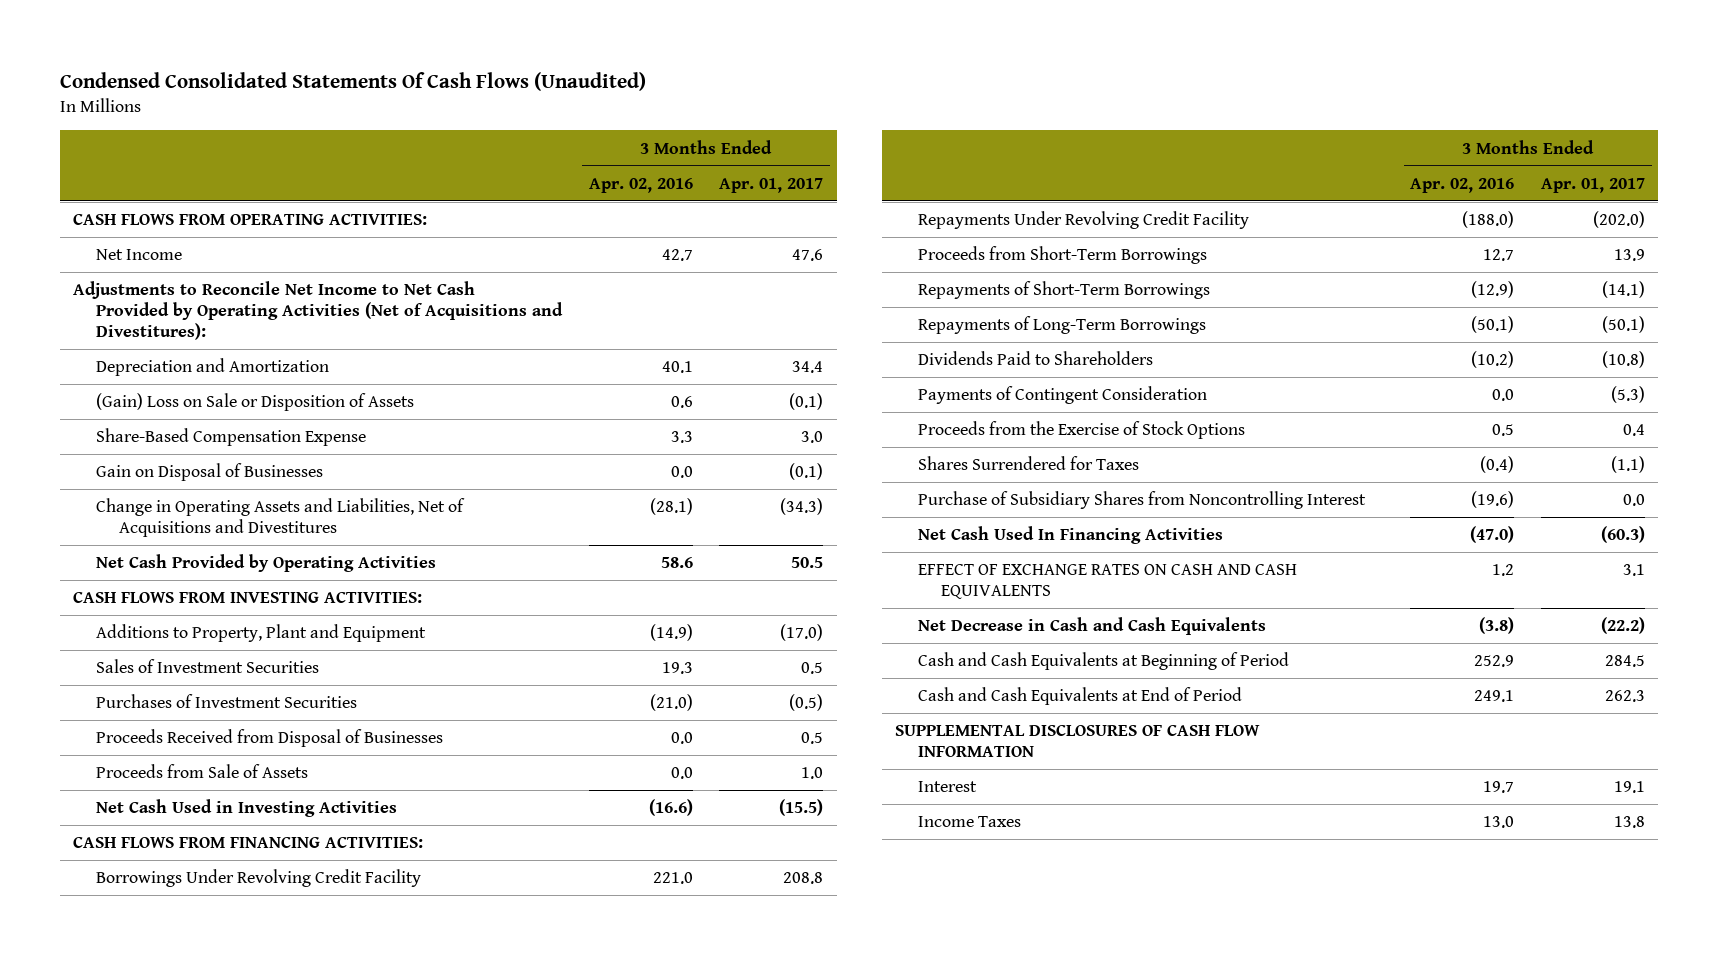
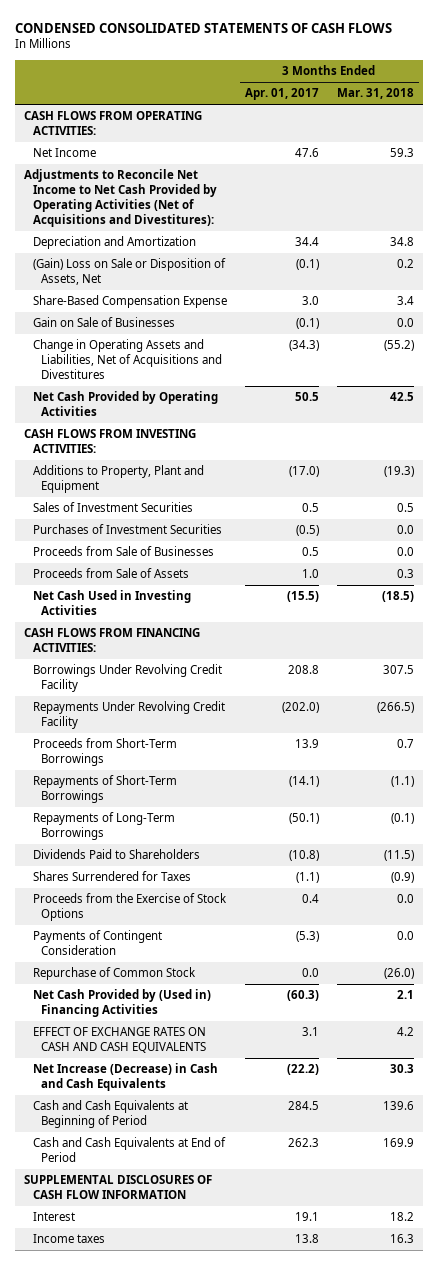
[59,71,646,91] Condensed Consolidated Statements Of Cash Flows (Unaudited) -> [15,22,393,33] CONDENSED CONSOLIDATED STATEMENTS OF CASH FLOWS
[588,177,693,193] Apr. 02, 2016 -> none
none -> [336,88,414,100] Mar. 31, 2018
[95,393,414,412] (Gain) Loss on Sale or Disposition of Assets -> [32,258,226,286] (Gain) Loss on Sale or Disposition of Assets, Net
[95,463,323,482] Gain on Disposal of Businesses -> [32,317,175,328] Gain on Sale of Businesses
[95,729,443,748] Proceeds Received from Disposal of Businesses -> [32,546,214,557] Proceeds from Sale of Businesses
[917,491,1366,510] Purchase of Subsidiary Shares from Noncontrolling Interest -> none
[917,421,1245,440] Proceeds from the Exercise of Stock Options -> [32,893,227,922] Proceeds from the Exercise of Stock Options
[917,386,1207,405] Payments of Contingent Consideration -> [32,930,162,956] Payments of Contingent Consideration
none -> [32,967,196,981] Repurchase of Common Stock
[917,526,1223,545] Net Cash Used In Financing Activities -> [32,989,211,1018] Net Cash Provided by (Used in) Financing Activities
[917,617,1266,636] Net Decrease in Cash and Cash Equivalents -> [32,1063,218,1092] Net Increase (Decrease) in Cash and Cash Equivalents
[917,816,1021,828] Income Taxes -> [32,1234,105,1244] Income taxes

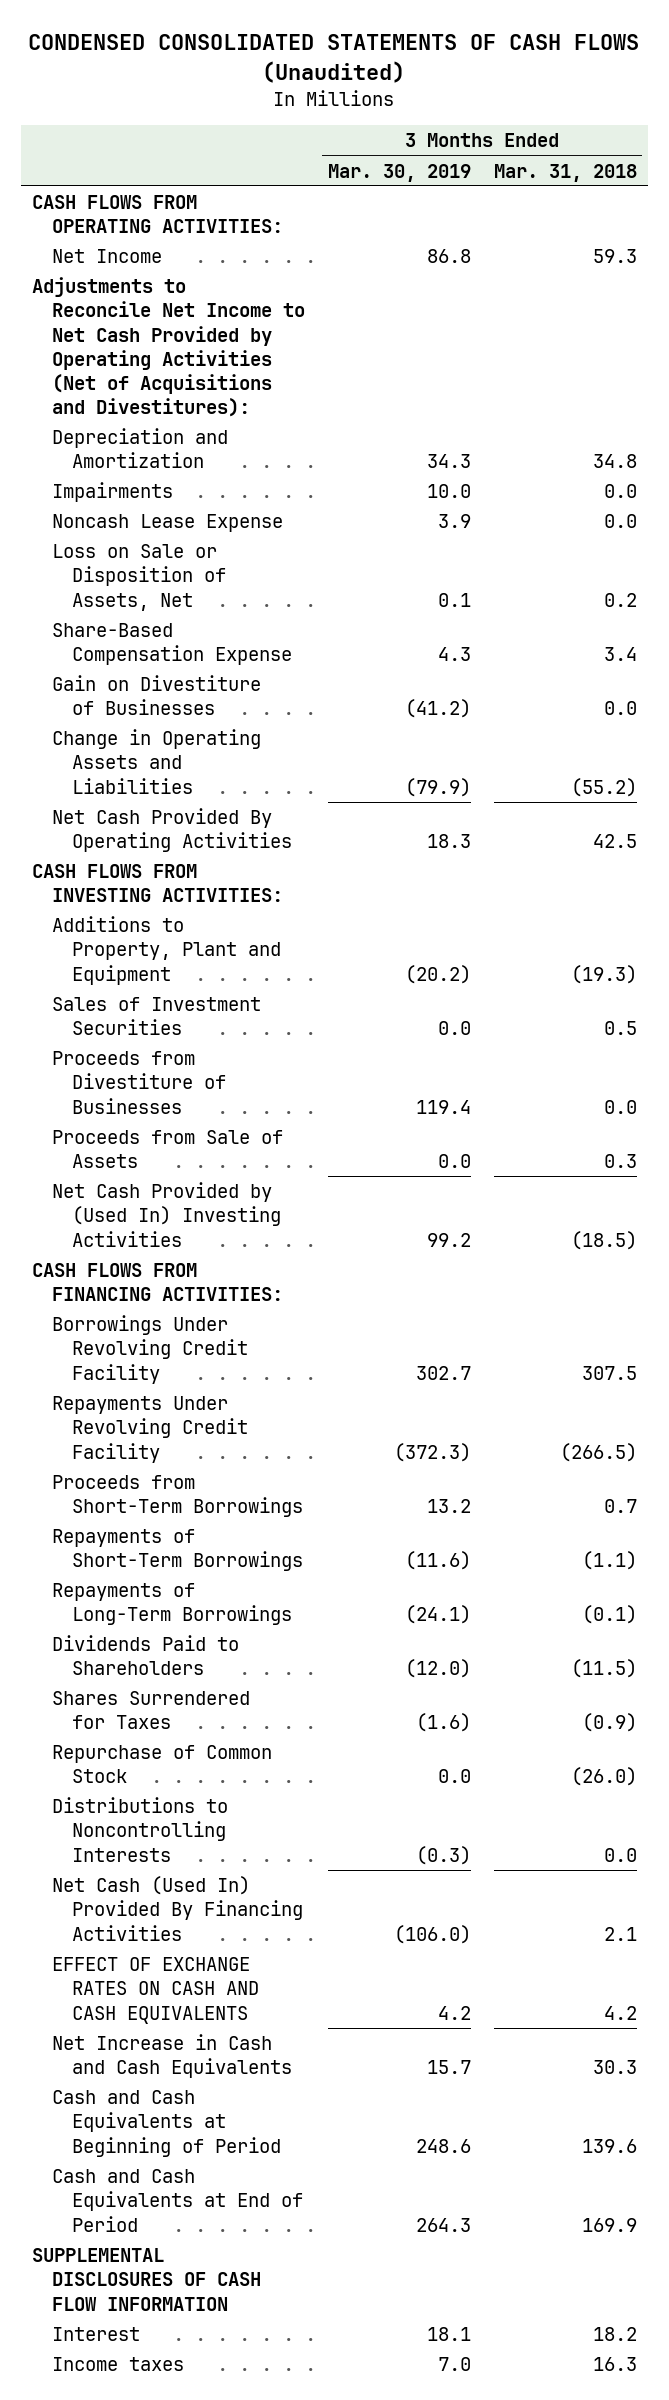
[15,22,393,33] CONDENSED CONSOLIDATED STATEMENTS OF CASH FLOWS -> [28,34,640,84] CONDENSED CONSOLIDATED STATEMENTS OF CASH FLOWS (Unaudited)
[244,88,319,101] Apr. 01, 2017 -> none
none -> [327,163,471,182] Mar. 30, 2019
none -> [51,482,173,503] Impairments
none -> [51,514,283,533] Noncash Lease Expense
[32,258,226,286] (Gain) Loss on Sale or Disposition of Assets, Net -> [51,544,226,611] Loss on Sale or Disposition of Assets, Net
[32,317,175,328] Gain on Sale of Businesses -> [51,675,261,716] Gain on Divestiture of Businesses
[32,339,222,379] Change in Operating Assets and Liabilities, Net of Acquisitions and Divestitures -> [51,729,261,794] Change in Operating Assets and Liabilities
[32,391,218,417] Net Cash Provided by Operating Activities -> [51,808,292,853] Net Cash Provided By Operating Activities
[32,524,222,535] Purchases of Investment Securities -> none
[32,546,214,557] Proceeds from Sale of Businesses -> [51,1051,226,1114] Proceeds from Divestiture of Businesses
[32,590,191,616] Net Cash Used in Investing Activities -> [51,1182,281,1247] Net Cash Provided by (Used In) Investing Activities
[32,893,227,922] Proceeds from the Exercise of Stock Options -> none
[32,930,162,956] Payments of Contingent Consideration -> none
none -> [51,1797,228,1862] Distributions to Noncontrolling Interests
[32,989,211,1018] Net Cash Provided by (Used in) Financing Activities -> [51,1876,303,1941] Net Cash (Used In) Provided By Financing Activities
[32,1063,218,1092] Net Increase (Decrease) in Cash and Cash Equivalents -> [51,2034,292,2079] Net Increase in Cash and Cash Equivalents

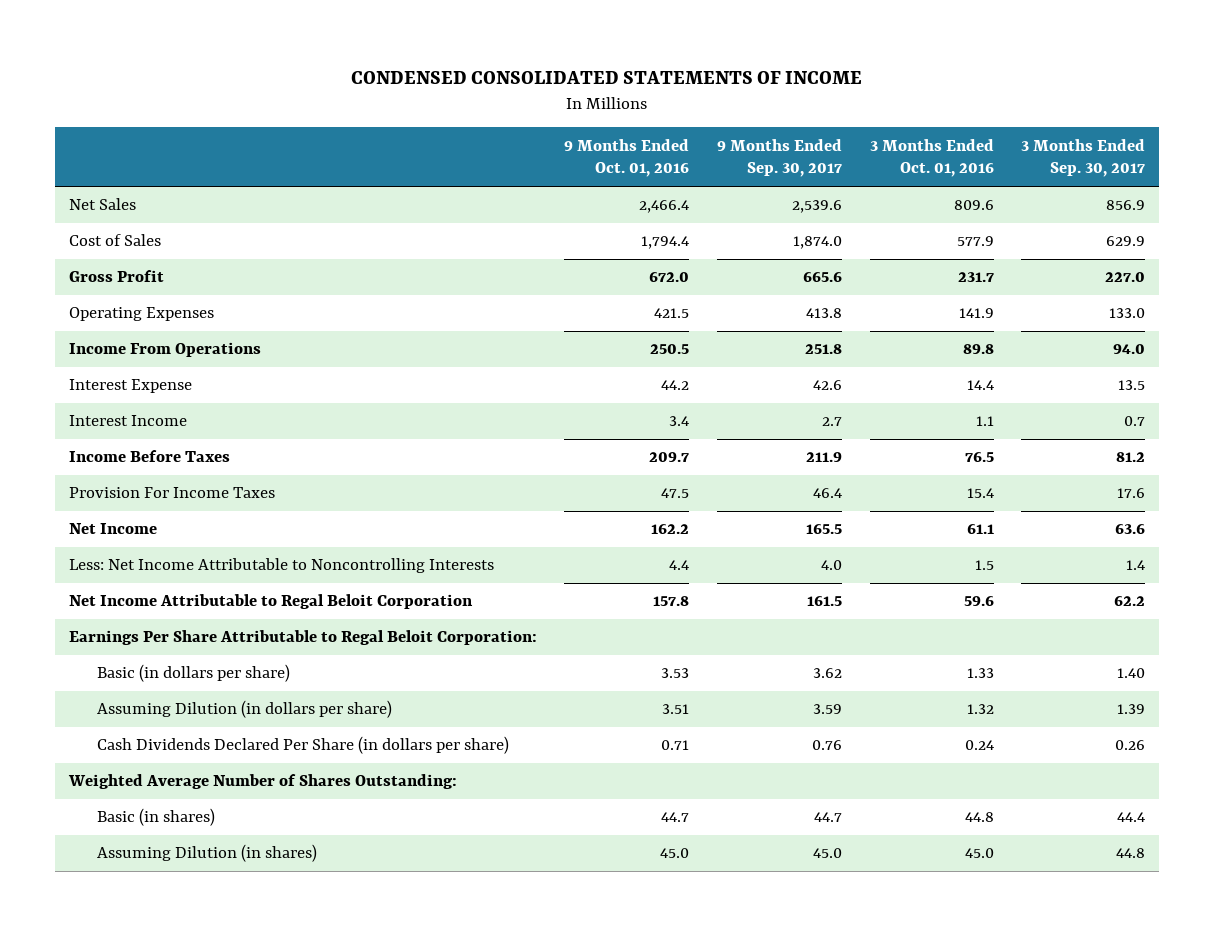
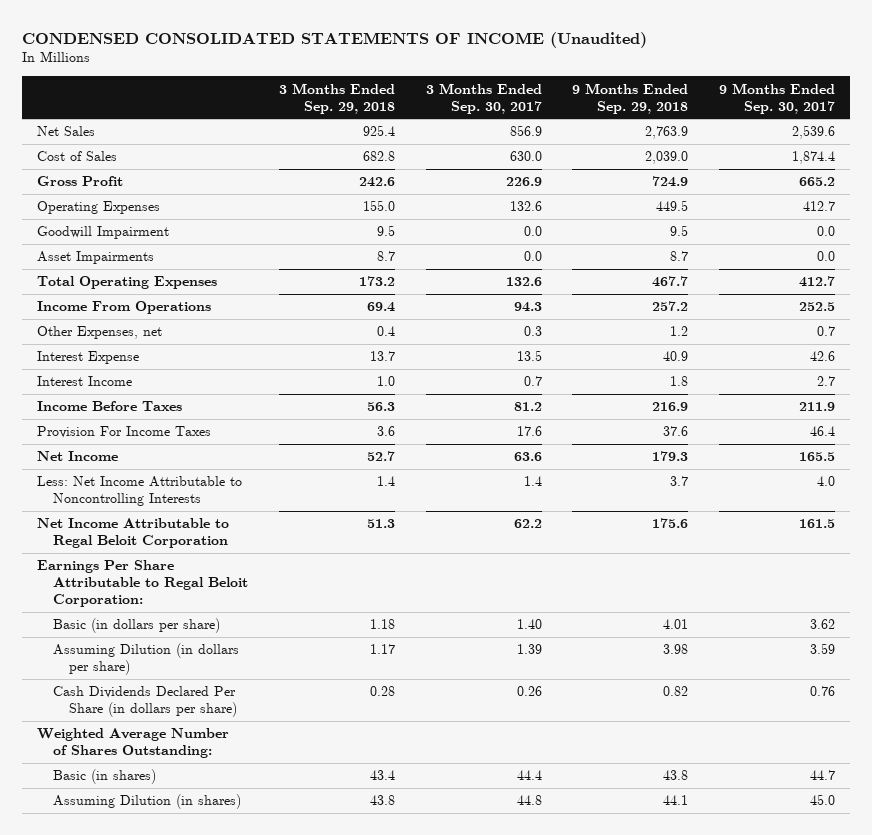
[350,70,862,84] CONDENSED CONSOLIDATED STATEMENTS OF INCOME -> [22,31,648,48] CONDENSED CONSOLIDATED STATEMENTS OF INCOME (Unaudited)
[564,138,690,178] 9 Months Ended Oct. 01, 2016 -> none
[869,138,994,178] 3 Months Ended Oct. 01, 2016 -> none
none -> [279,82,396,114] 3 Months Ended Sep. 29, 2018
none -> [572,82,689,114] 9 Months Ended Sep. 29, 2018
[792,236,842,250] 1,874.0 -> [792,151,836,165] 1,874.4
[1106,236,1146,247] 629.9 -> [509,151,542,162] 630.0
[802,272,842,283] 665.6 -> [799,177,836,187] 665.2
[1105,272,1146,283] 227.0 -> [505,177,542,187] 226.9
[805,308,842,319] 413.8 -> [803,201,836,212] 412.7
[1109,308,1146,319] 133.0 -> [509,201,542,212] 132.6
none -> [37,226,170,240] Goodwill Impairment
none -> [37,251,155,265] Asset Impairments
none -> [37,276,218,290] Total Operating Expenses
[804,344,842,355] 251.8 -> [799,302,836,312] 252.5
[1113,344,1146,355] 94.0 -> [513,302,542,313] 94.3
none -> [37,326,163,340] Other Expenses, net

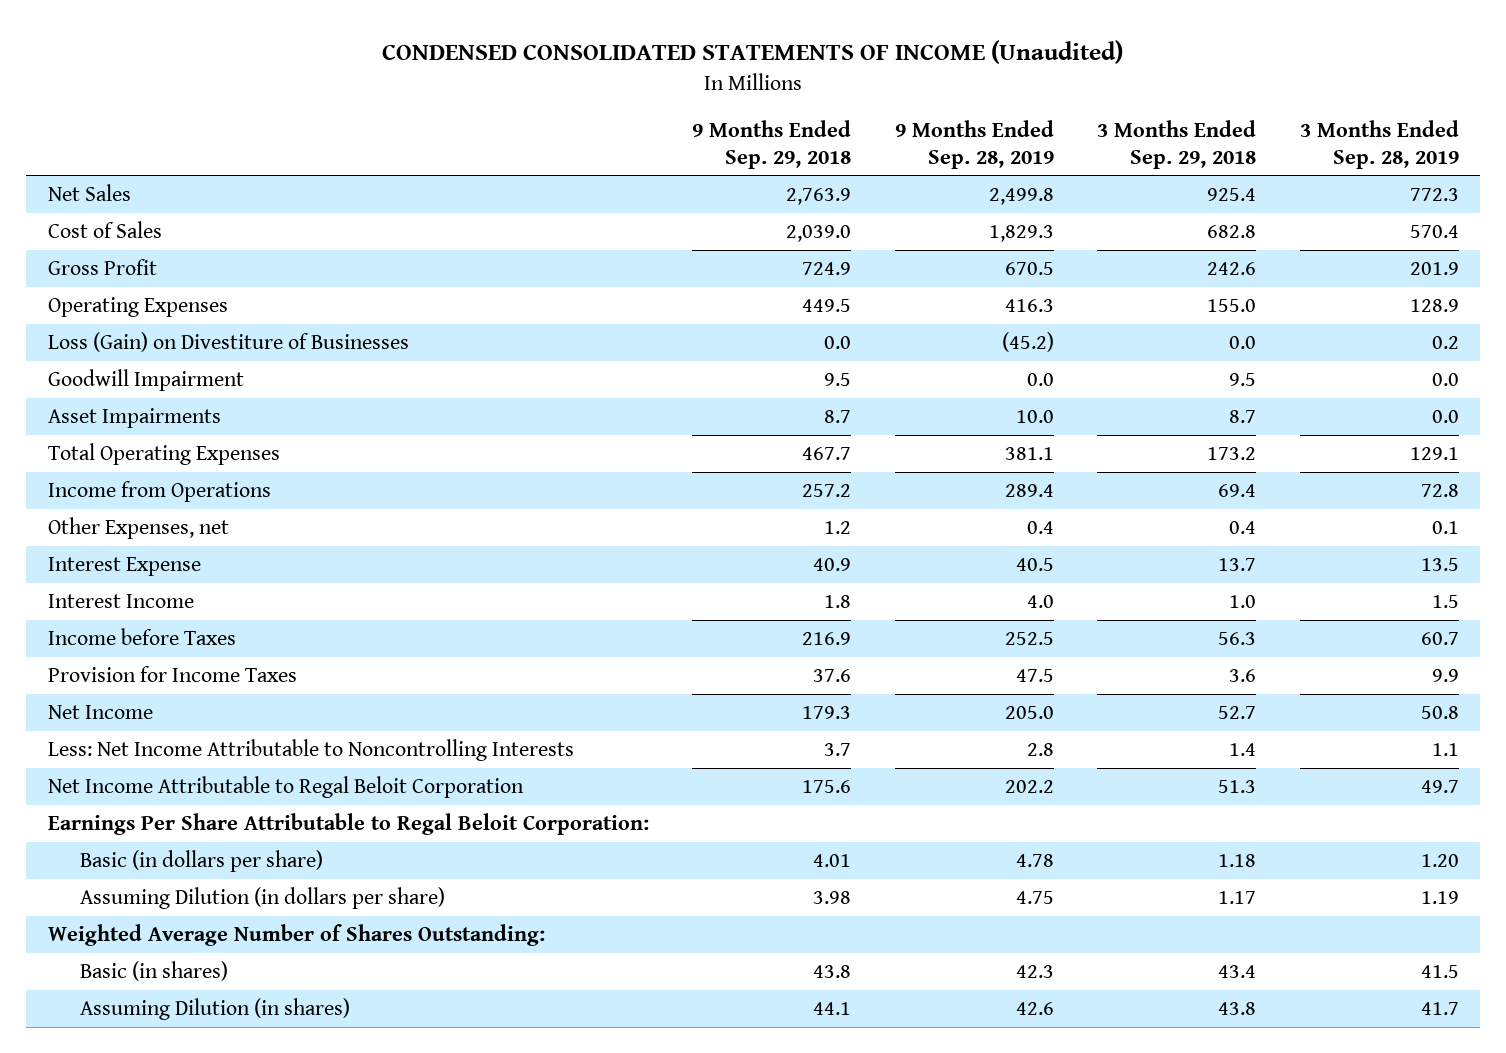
[425,82,542,114] 3 Months Ended Sep. 30, 2017 -> none
[719,82,836,114] 9 Months Ended Sep. 30, 2017 -> none
none -> [894,119,1054,169] 9 Months Ended Sep. 28, 2019
none -> [1299,119,1459,169] 3 Months Ended Sep. 28, 2019
none -> [47,332,409,353] Loss (Gain) on Divestiture of Businesses
[37,301,212,315] Income From Operations -> [47,481,271,503] Income from Operations
[37,401,183,412] Income Before Taxes -> [47,628,236,646] Income before Taxes
[37,426,212,439] Provision For Income Taxes -> [47,666,297,683] Provision for Income Taxes
[53,686,238,718] Cash Dividends Declared Per Share (in dollars per share) -> none

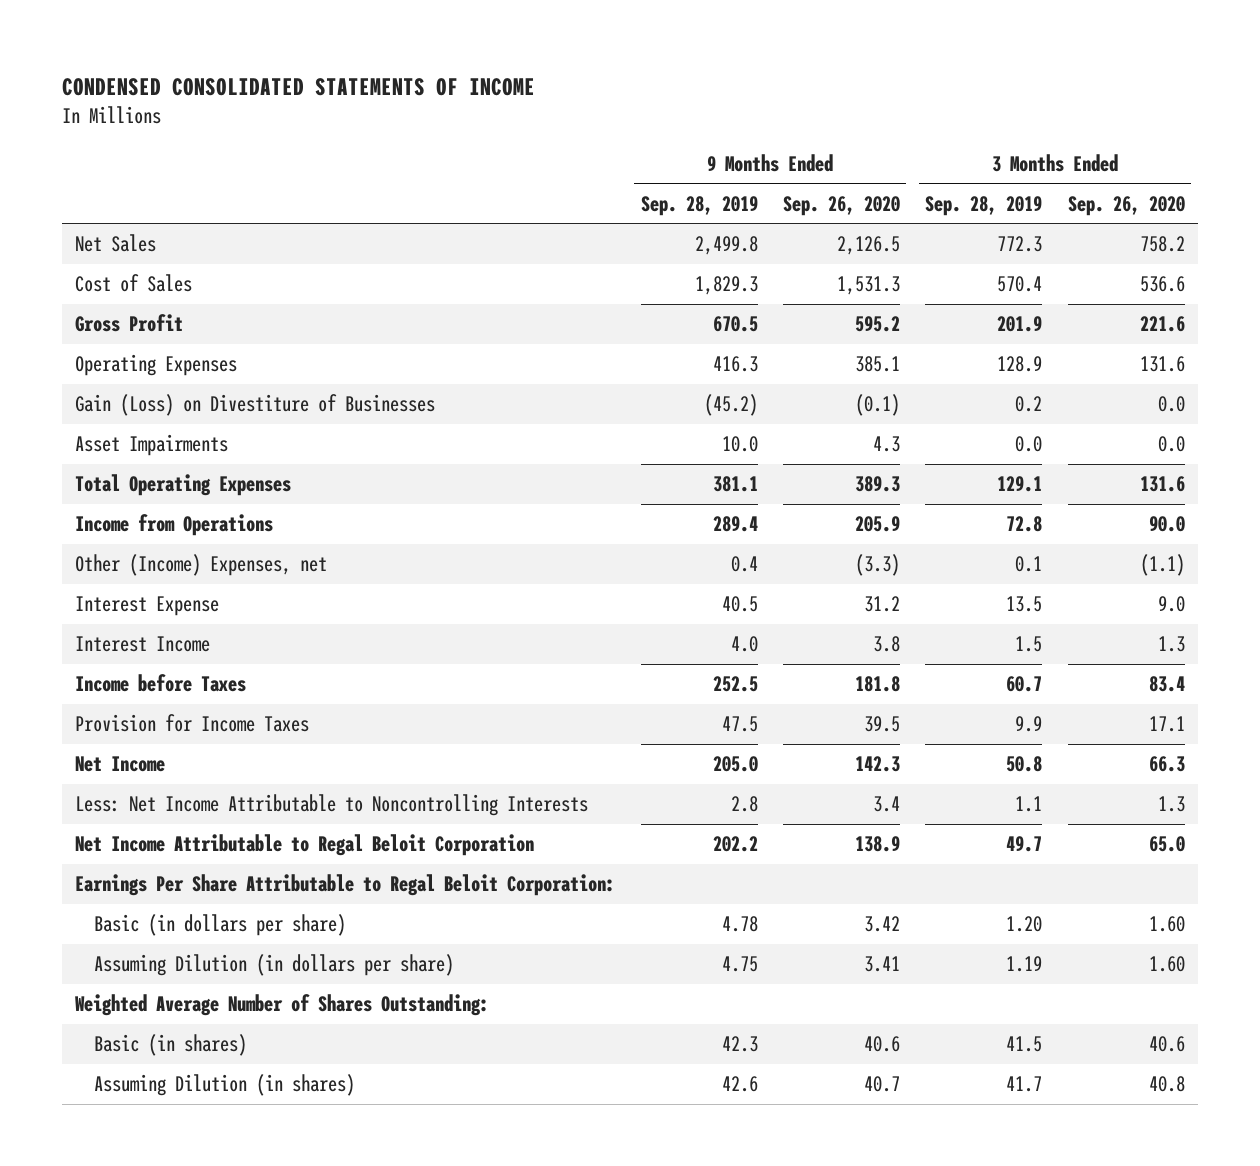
[382,40,1124,65] CONDENSED CONSOLIDATED STATEMENTS OF INCOME (Unaudited) -> [62,77,536,96] CONDENSED CONSOLIDATED STATEMENTS OF INCOME
[692,119,852,169] 9 Months Ended Sep. 29, 2018 -> none
[1097,119,1257,169] 3 Months Ended Sep. 29, 2018 -> none
none -> [782,195,900,216] Sep. 26, 2020
none -> [1067,195,1185,216] Sep. 26, 2020
[47,369,244,392] Goodwill Impairment -> none
[47,332,409,353] Loss (Gain) on Divestiture of Businesses -> [75,394,436,417] Gain (Loss) on Divestiture of Businesses
[47,517,229,540] Other Expenses, net -> [75,554,328,577] Other (Income) Expenses, net

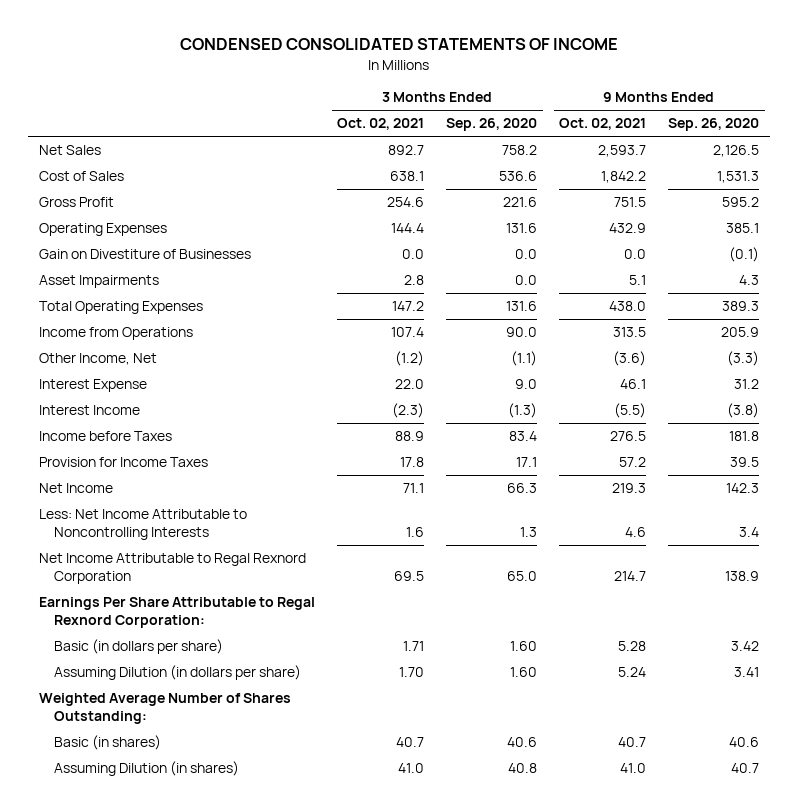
[640,195,758,216] Sep. 28, 2019 -> none
[925,195,1043,216] Sep. 28, 2019 -> none
none -> [337,118,425,131] Oct. 02, 2021
none -> [559,118,647,131] Oct. 02, 2021
[75,394,436,417] Gain (Loss) on Divestiture of Businesses -> [39,249,252,260] Gain on Divestiture of Businesses
[75,554,328,577] Other (Income) Expenses, net -> [39,353,158,366] Other Income, Net
[872,636,900,653] 3.8 -> [727,403,760,419] (3.8)
[1157,636,1185,653] 1.3 -> [508,403,538,419] (1.3)
[75,834,535,857] Net Income Attributable to Regal Beloit Corporation -> [39,553,307,585] Net Income Attributable to Regal Rexnord Corporation
[75,874,616,897] Earnings Per Share Attributable to Regal Beloit Corporation: -> [39,597,316,629] Earnings Per Share Attributable to Regal Rexnord Corporation:

